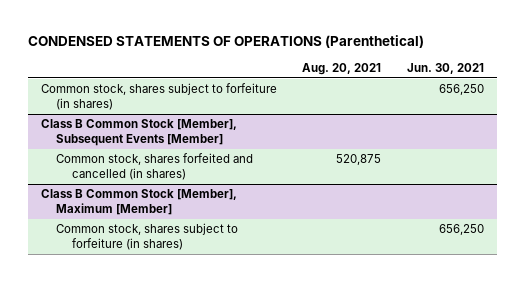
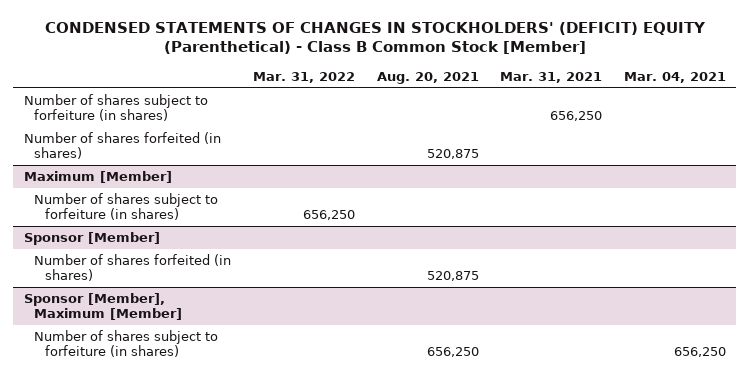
[27,34,424,48] CONDENSED STATEMENTS OF OPERATIONS (Parenthetical) -> [44,21,706,55] CONDENSED STATEMENTS OF CHANGES IN STOCKHOLDERS' (DEFICIT) EQUITY (Parenthetical) - Class B Common Stock [Member]
[406,62,484,74] Jun. 30, 2021 -> none
none -> [253,72,356,84] Mar. 31, 2022
none -> [500,72,603,84] Mar. 31, 2021
none -> [623,72,726,84] Mar. 04, 2021
[40,119,237,146] Class B Common Stock [Member], Subsequent Events [Member] -> none
[56,153,254,180] Common stock, shares forfeited and cancelled (in shares) -> none
[40,83,277,110] Common stock, shares subject to forfeiture (in shares) -> [23,93,208,122] Number of shares subject to forfeiture (in shares)
none -> [23,131,221,160] Number of shares forfeited (in shares)
[40,189,237,215] Class B Common Stock [Member], Maximum [Member] -> [23,170,172,183] Maximum [Member]
[56,223,239,250] Common stock, shares subject to forfeiture (in shares) -> [34,192,219,221] Number of shares subject to forfeiture (in shares)
none -> [23,231,160,245] Sponsor [Member]
none -> [34,253,232,282] Number of shares forfeited (in shares)
none -> [23,292,183,321] Sponsor [Member], Maximum [Member]
none -> [34,329,219,358] Number of shares subject to forfeiture (in shares)

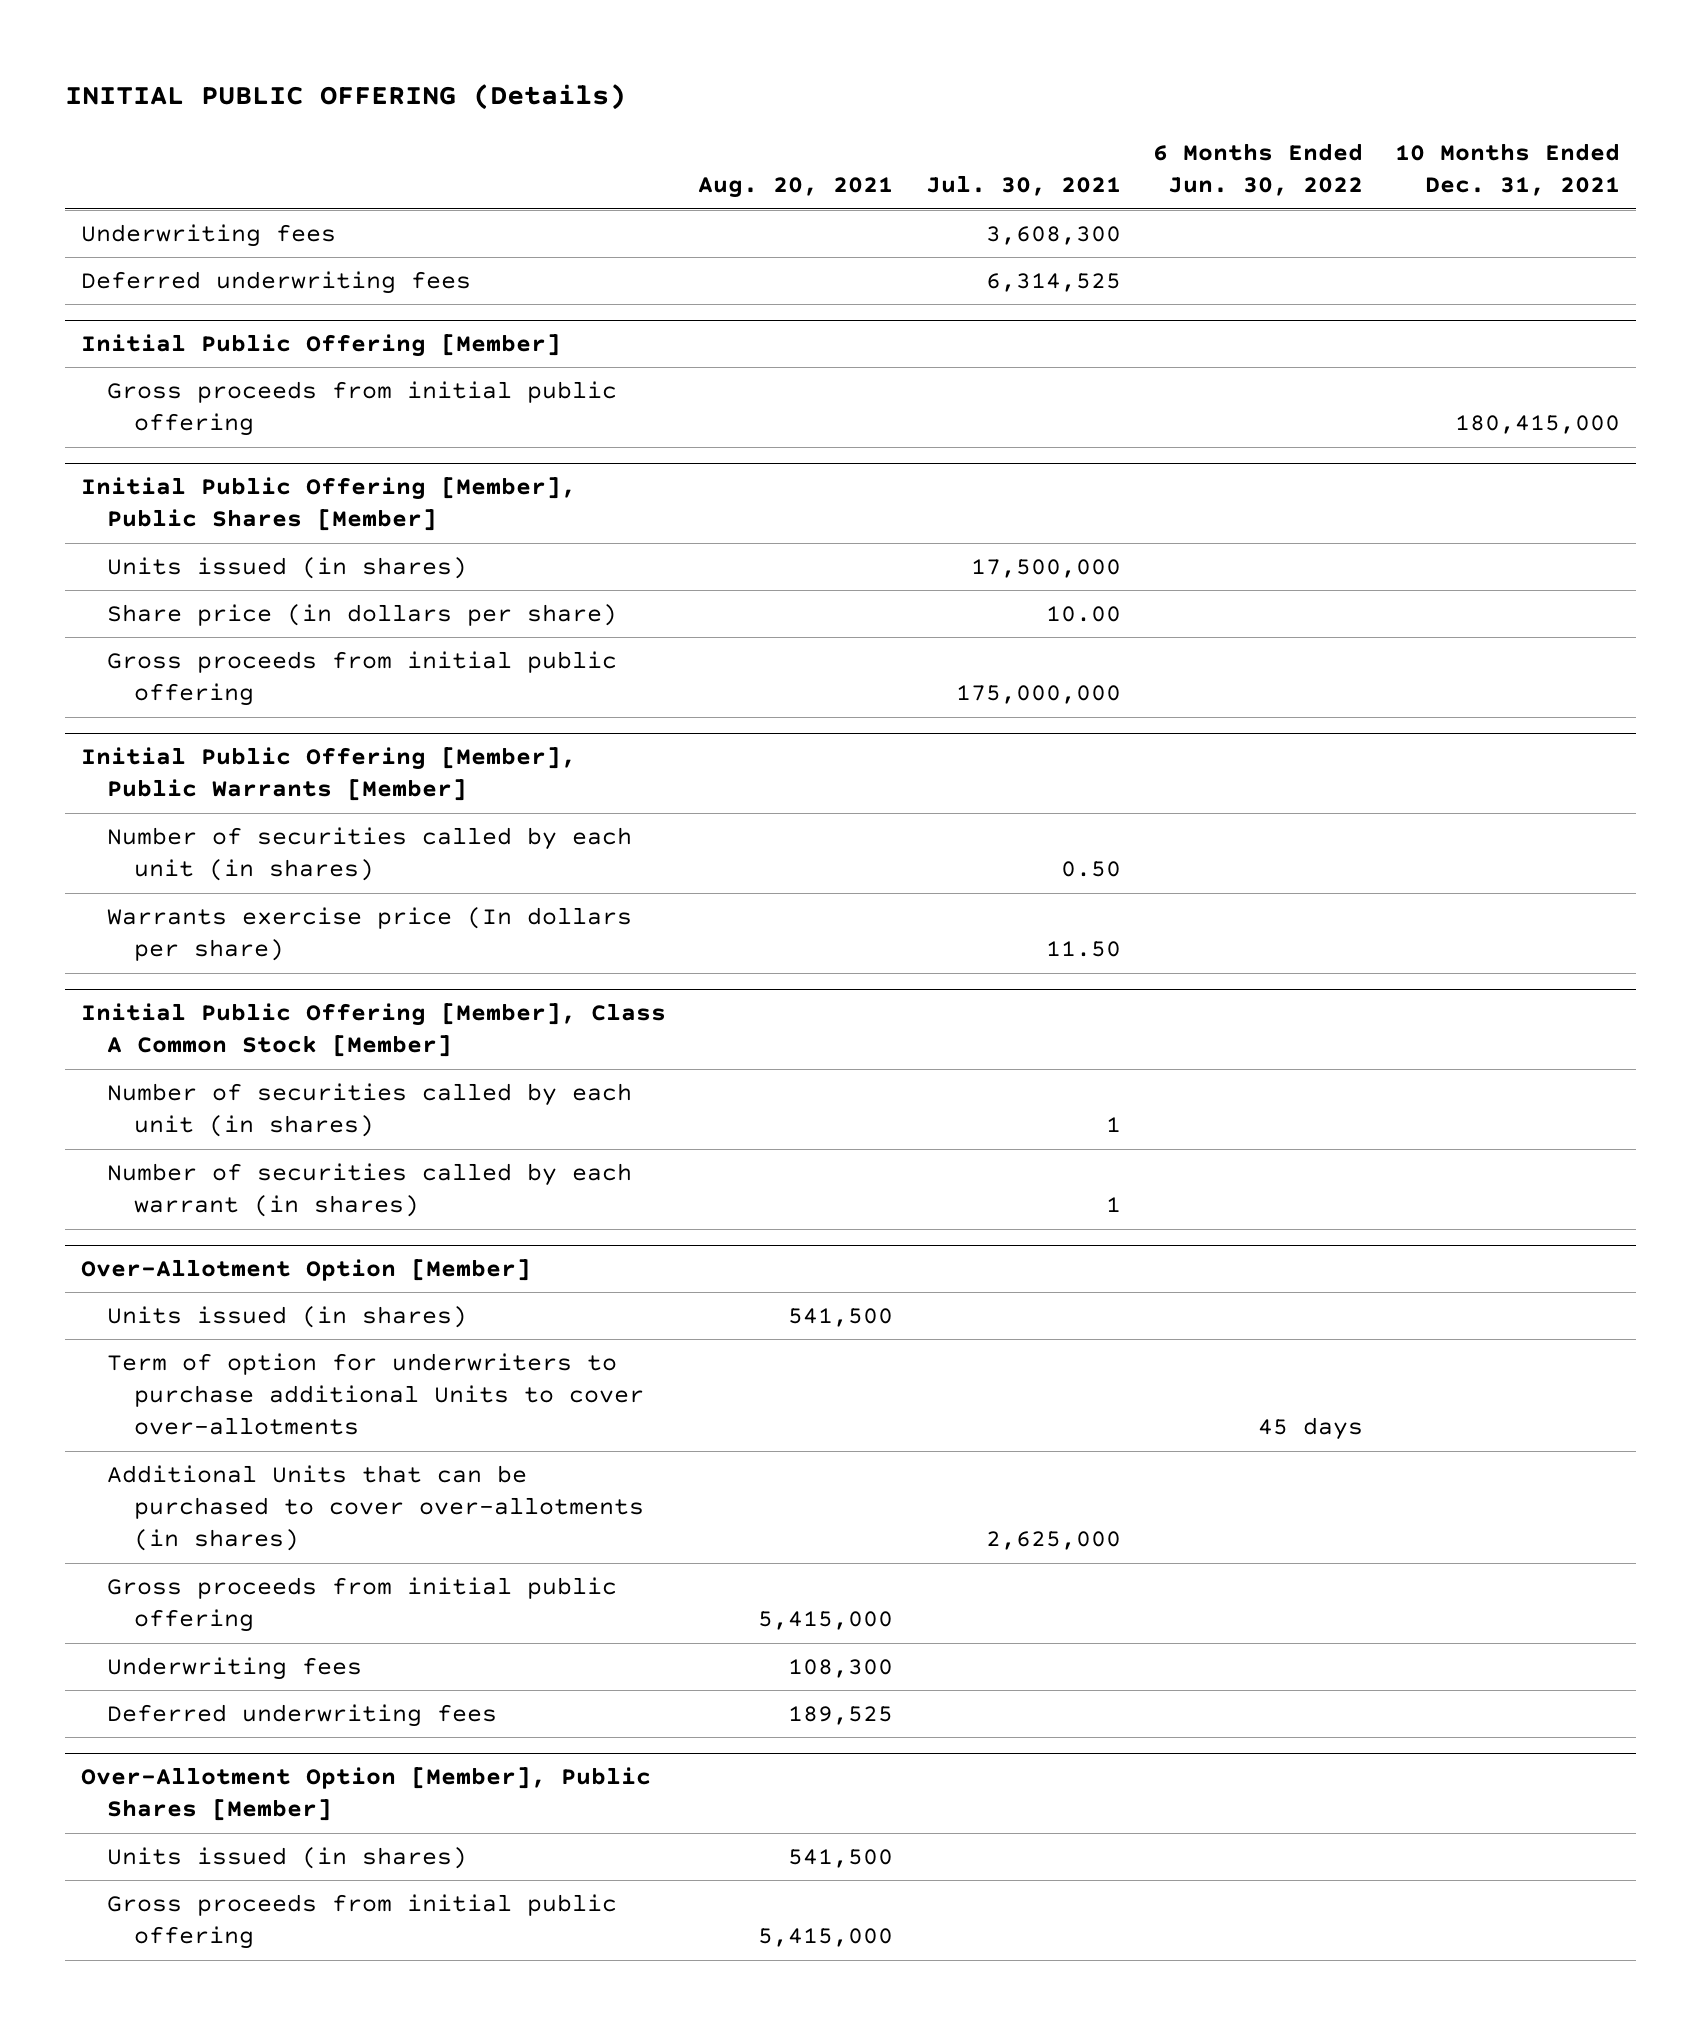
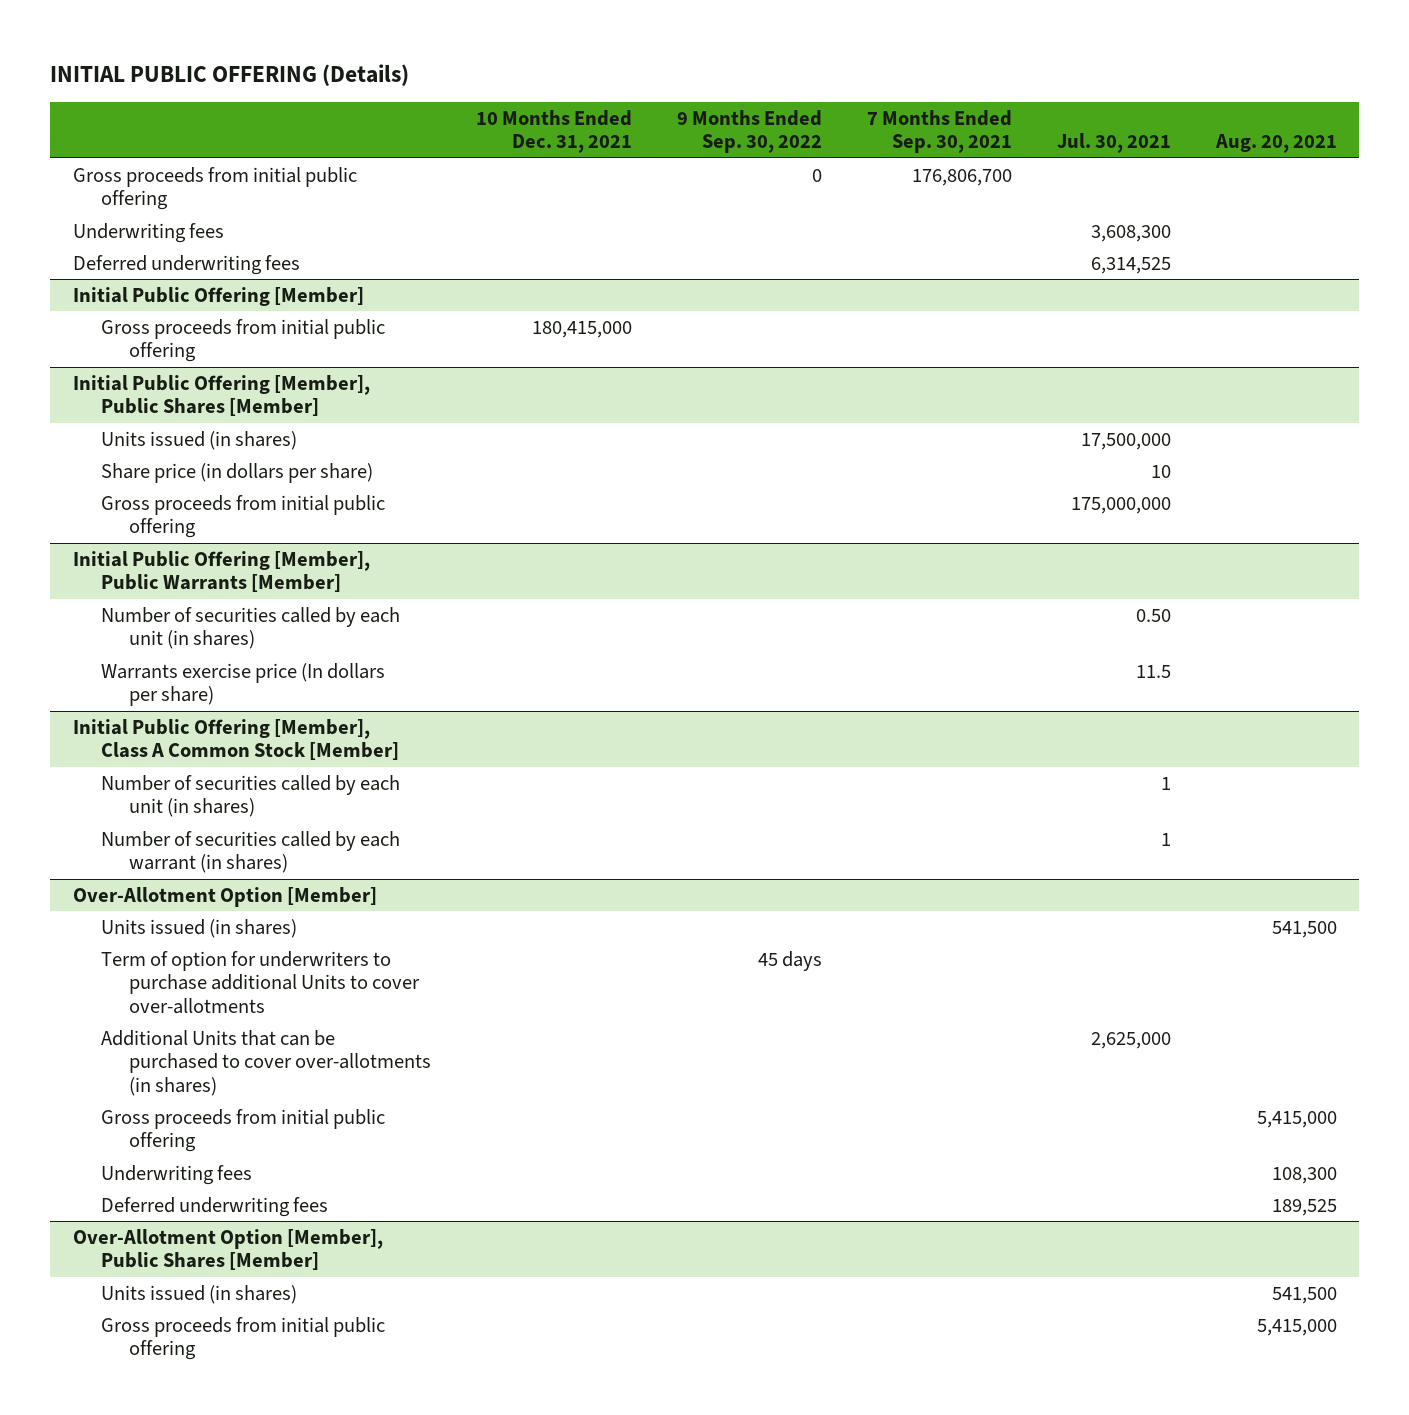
[1152,143,1363,197] 6 Months Ended Jun. 30, 2022 -> none
none -> [676,109,822,154] 9 Months Ended Sep. 30, 2022
none -> [866,109,1012,154] 7 Months Ended Sep. 30, 2021
none -> [72,166,357,211] Gross proceeds from initial public offering
[1045,606,1121,623] 10.00 -> [1150,464,1171,478] 10
[1045,941,1121,958] 11.50 -> [1135,664,1171,678] 11.5

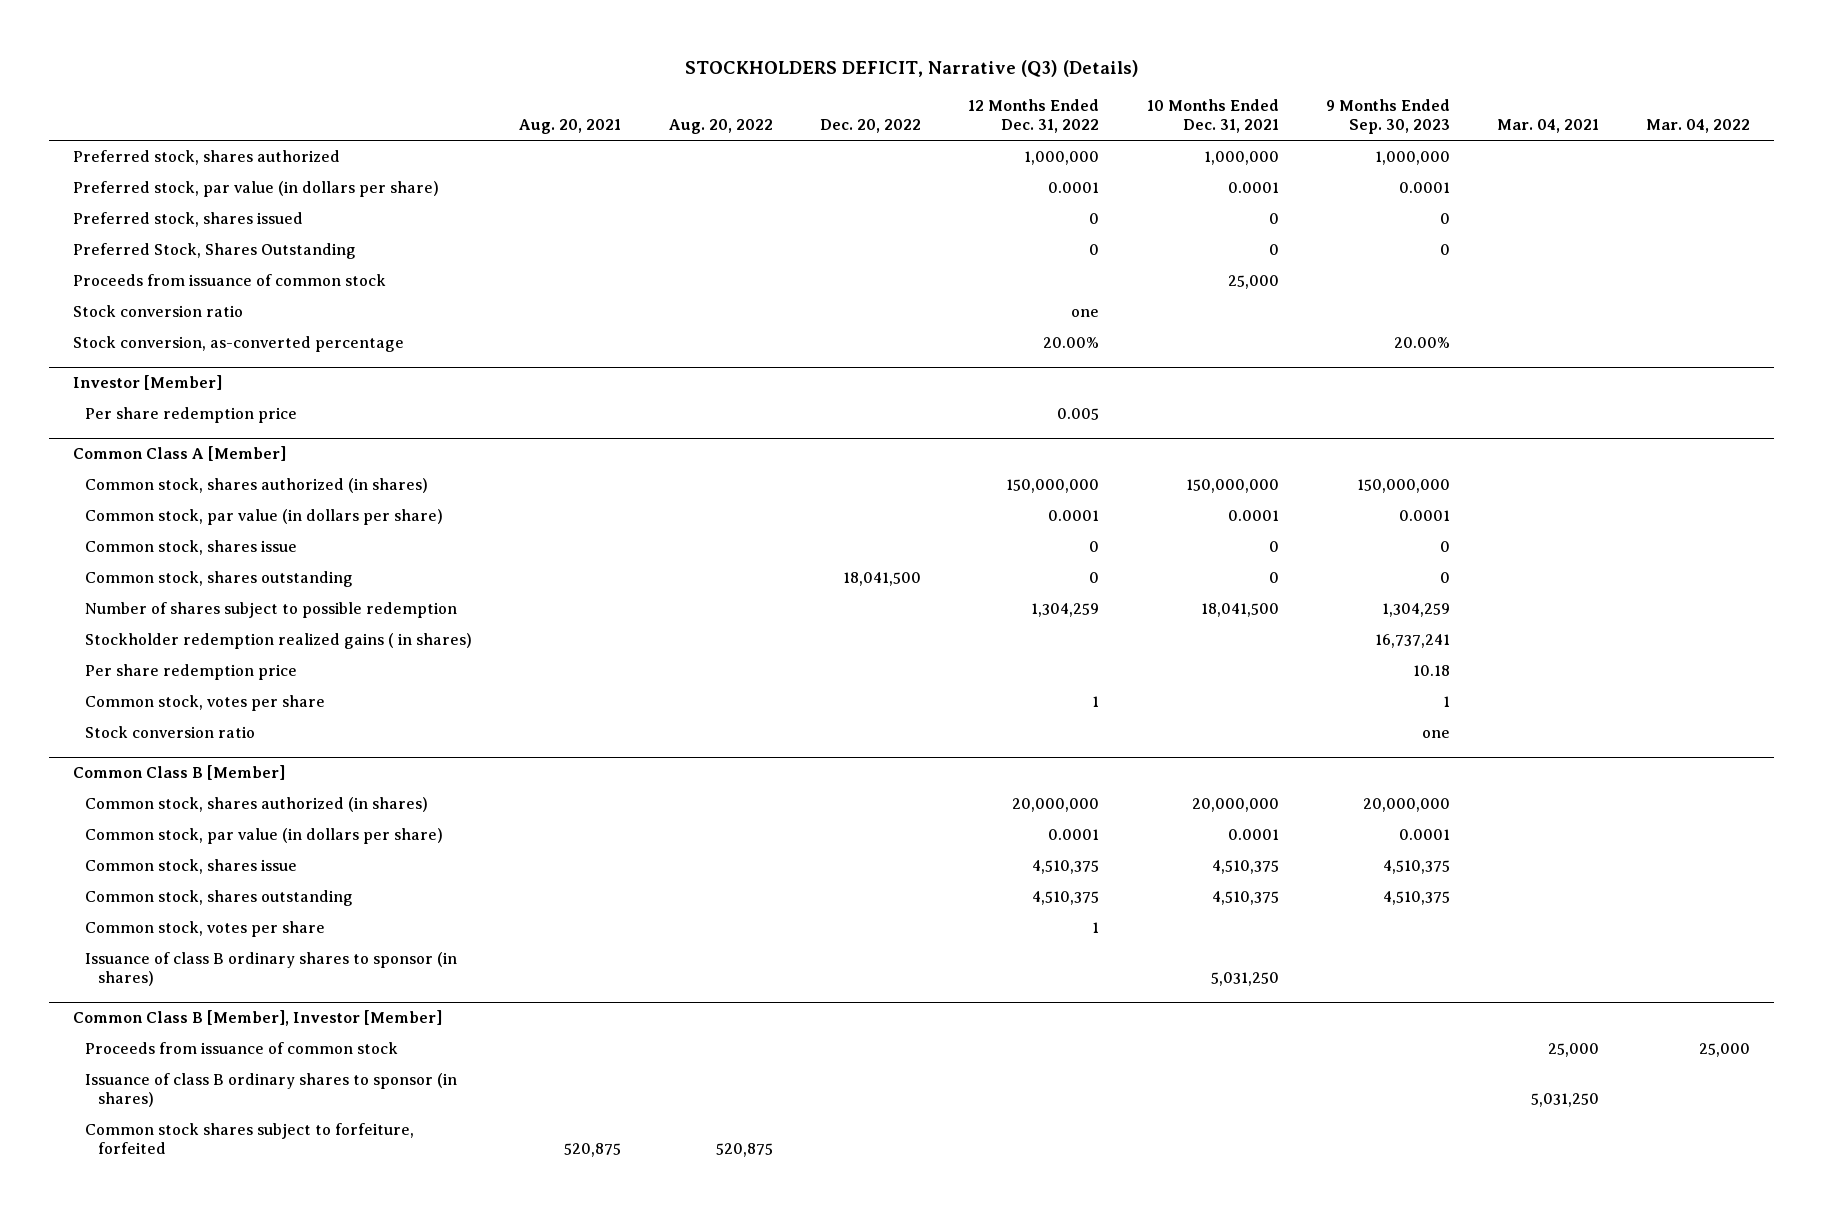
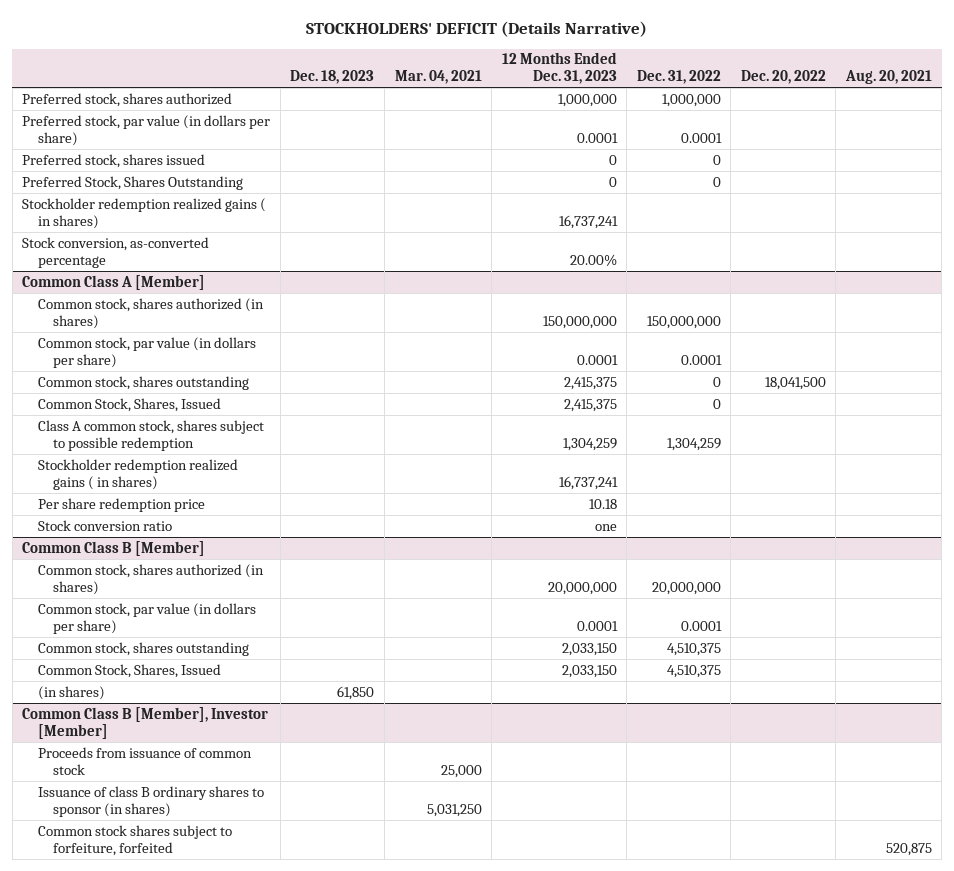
[684,60,1139,78] STOCKHOLDERS DEFICIT, Narrative (Q3) (Details) -> [306,21,648,38] STOCKHOLDERS' DEFICIT (Details Narrative)
[668,119,773,135] Aug. 20, 2022 -> none
[968,99,1100,134] 12 Months Ended Dec. 31, 2022 -> none
[1146,99,1279,134] 10 Months Ended Dec. 31, 2021 -> none
[1325,99,1450,135] 9 Months Ended Sep. 30, 2023 -> none
[1646,119,1751,134] Mar. 04, 2022 -> none
none -> [290,70,375,85] Dec. 18, 2023
none -> [501,52,617,85] 12 Months Ended Dec. 31, 2023
none -> [636,70,721,85] Dec. 31, 2022
[72,274,386,287] Proceeds from issuance of common stock -> none
[72,305,243,318] Stock conversion ratio -> none
none -> [22,197,267,229] Stockholder redemption realized gains ( in shares)
[72,375,222,391] Investor [Member] -> none
[85,407,298,424] Per share redemption price -> none
[85,540,298,556] Common stock, shares issue -> none
none -> [37,397,221,412] Common Stock, Shares, Issued
[85,602,458,619] Number of shares subject to possible redemption -> [37,419,264,451] Class A common stock, shares subject to possible redemption
[85,695,326,712] Common stock, votes per share -> none
[85,859,298,875] Common stock, shares issue -> none
[85,921,326,938] Common stock, votes per share -> none
[85,952,458,986] Issuance of class B ordinary shares to sponsor (in shares) -> none
none -> [37,663,221,678] Common Stock, Shares, Issued
none -> [37,685,105,700] (in shares)

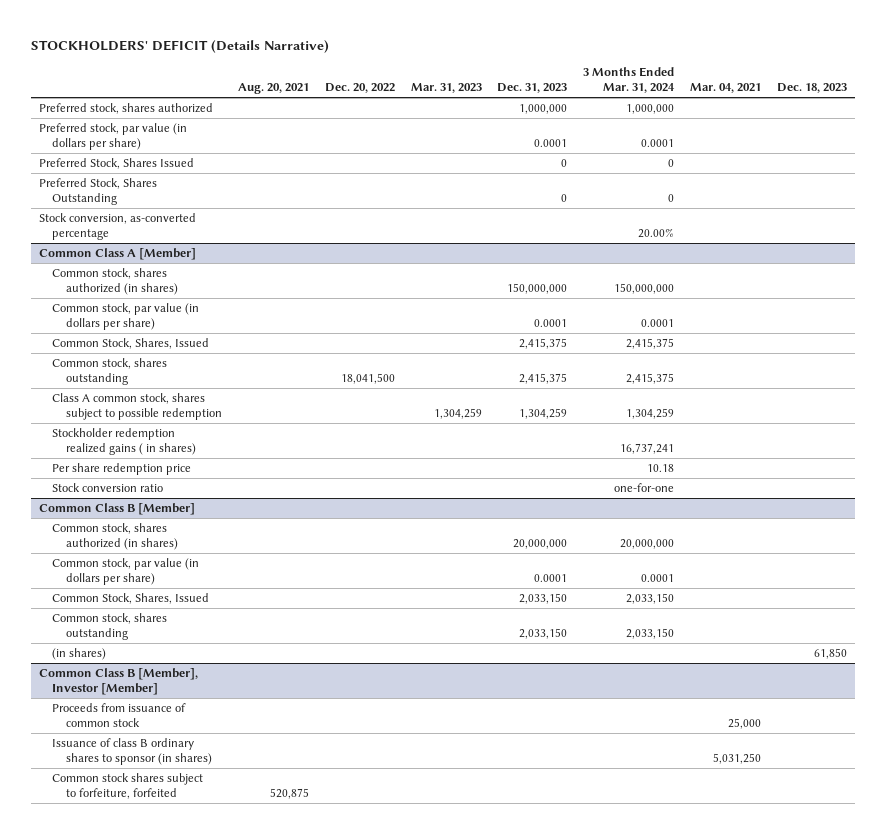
[501,52,617,85] 12 Months Ended Dec. 31, 2023 -> none
[636,70,721,85] Dec. 31, 2022 -> none
none -> [410,83,482,94] Mar. 31, 2023
none -> [497,83,568,94] Dec. 31, 2023
none -> [583,67,676,94] 3 Months Ended Mar. 31, 2024
[22,153,206,168] Preferred stock, shares issued -> [38,157,194,169] Preferred Stock, Shares Issued
[22,197,267,229] Stockholder redemption realized gains ( in shares) -> none
[37,375,249,390] Common stock, shares outstanding -> [52,357,168,385] Common stock, shares outstanding
[37,641,249,656] Common stock, shares outstanding -> [52,612,168,640] Common stock, shares outstanding

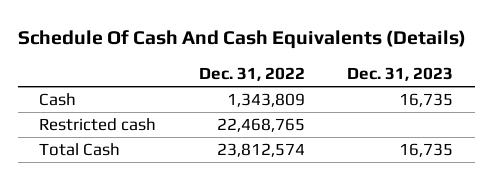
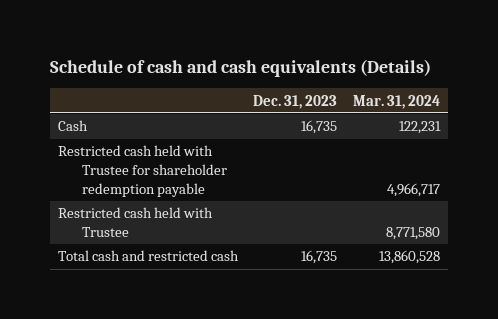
[17,30,466,50] Schedule Of Cash And Cash Equivalents (Details) -> [49,59,431,78] Schedule of cash and cash equivalents (Details)
[198,67,305,82] Dec. 31, 2022 -> none
none -> [352,94,440,109] Mar. 31, 2024
none -> [57,145,227,198] Restricted cash held with Trustee for shareholder redemption payable
[39,118,157,132] Restricted cash -> [57,207,213,238] Restricted cash held with Trustee
[39,143,121,157] Total Cash -> [57,250,239,262] Total cash and restricted cash

